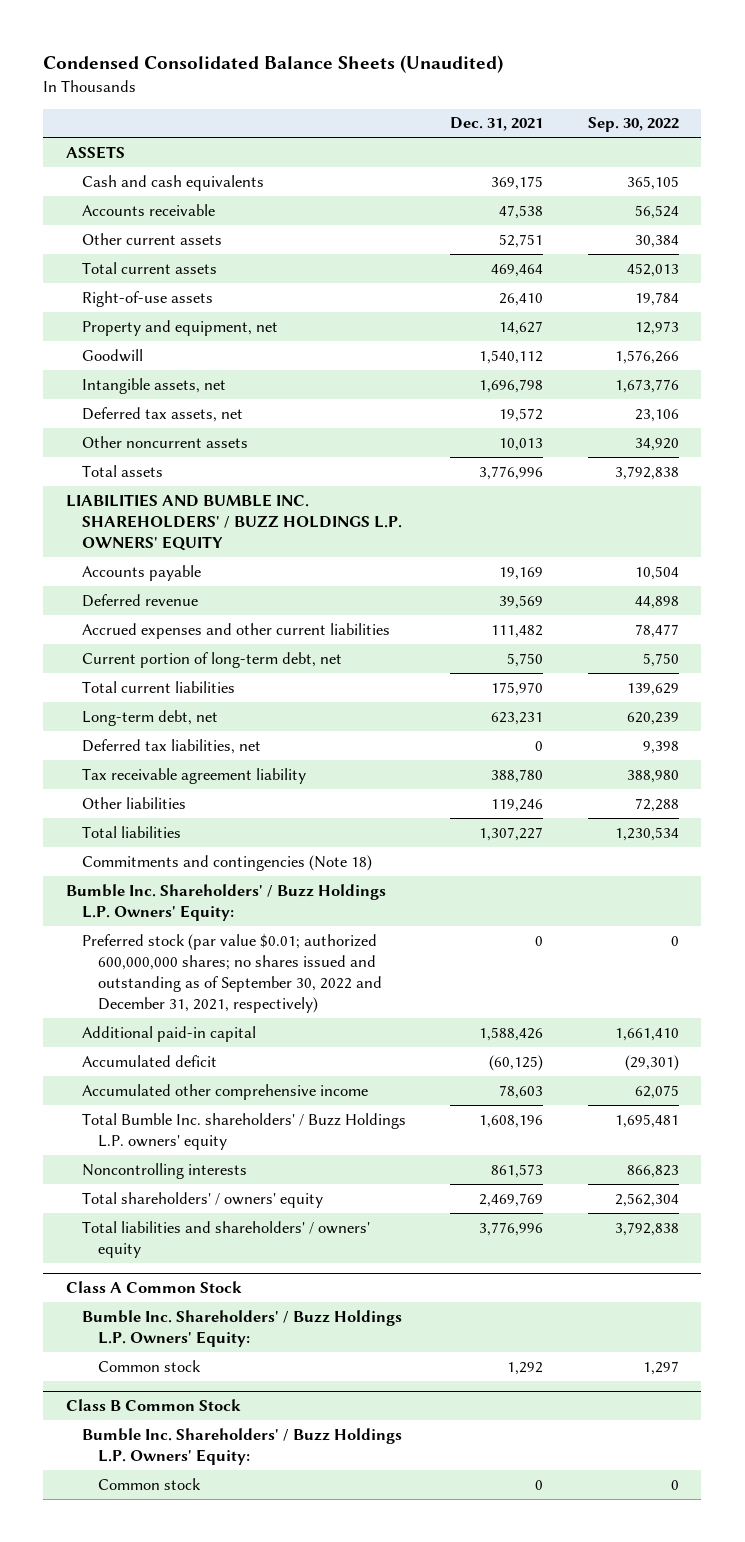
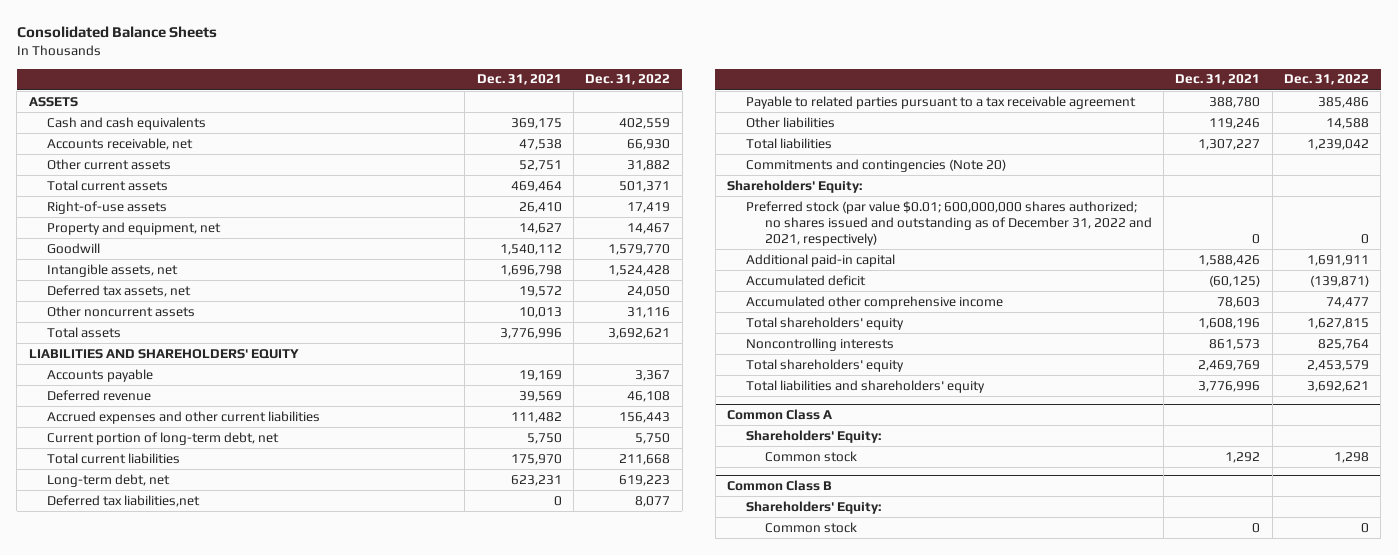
[43,55,504,74] Condensed Consolidated Balance Sheets (Unaudited) -> [16,26,217,39] Consolidated Balance Sheets
[587,117,679,133] Sep. 30, 2022 -> none
none -> [585,74,671,86] Dec. 31, 2022
[81,203,215,216] Accounts receivable -> [47,137,194,150] Accounts receivable, net
[65,493,402,551] LIABILITIES AND BUMBLE INC. SHAREHOLDERS' / BUZZ HOLDINGS L.P. OWNERS' EQUITY -> [28,348,299,359] LIABILITIES AND SHAREHOLDERS' EQUITY
[81,738,261,754] Deferred tax liabilities, net -> [47,494,201,507] Deferred tax liabilities,net
[81,767,306,784] Tax receivable agreement liability -> [745,95,1136,109] Payable to related parties pursuant to a tax receivable agreement
[81,854,372,871] Commitments and contingencies (Note 18) -> [745,158,1006,172] Commitments and contingencies (Note 20)
[65,883,386,921] Bumble Inc. Shareholders' / Buzz Holdings L.P. Owners' Equity: -> [727,179,863,193] Shareholders' Equity:
[81,933,383,1013] Preferred stock (par value $0.01; authorized 600,000,000 shares; no shares issued and outstanding as of September 30, 2022 and December 31, 2021, respectively) -> [745,200,1152,247] Preferred stock (par value $0.01; 600,000,000 shares authorized; no shares issued and outstanding as of December 31, 2022 and 2021, respectively)
[81,1112,406,1150] Total Bumble Inc. shareholders' / Buzz Holdings L.P. owners' equity -> [745,316,904,330] Total shareholders' equity
[81,1191,323,1208] Total shareholders' / owners' equity -> [745,358,904,372] Total shareholders' equity
[81,1220,370,1258] Total liabilities and shareholders' / owners' equity -> [745,379,985,393] Total liabilities and shareholders' equity
[65,1281,242,1294] Class A Common Stock -> [727,408,833,420] Common Class A
[81,1309,402,1347] Bumble Inc. Shareholders' / Buzz Holdings L.P. Owners' Equity: -> [745,429,881,443] Shareholders' Equity:
[65,1399,241,1412] Class B Common Stock -> [727,479,833,491] Common Class B
[81,1427,402,1465] Bumble Inc. Shareholders' / Buzz Holdings L.P. Owners' Equity: -> [745,500,881,514] Shareholders' Equity:

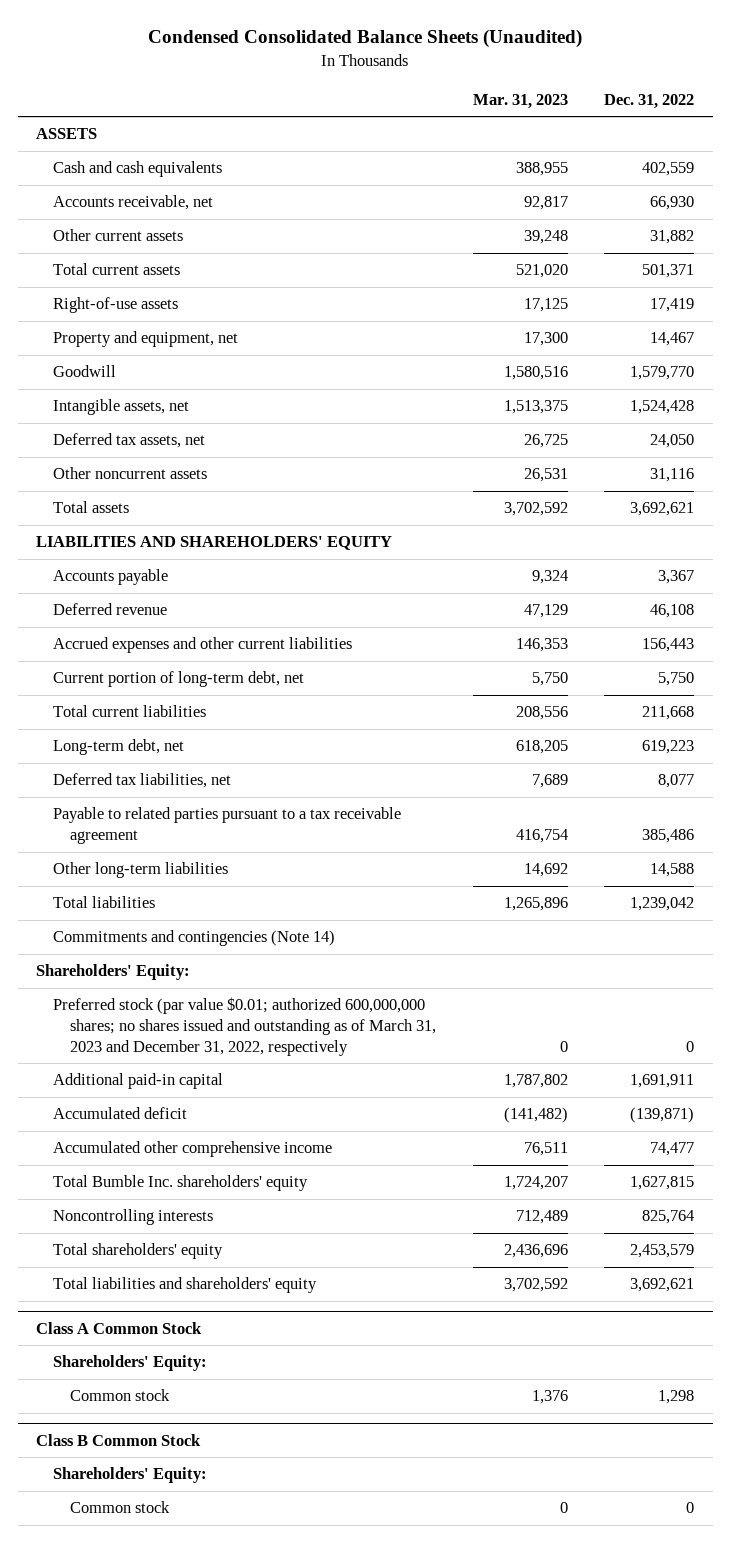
[16,26,217,39] Consolidated Balance Sheets -> [148,29,583,49] Condensed Consolidated Balance Sheets (Unaudited)
[476,74,562,86] Dec. 31, 2021 -> none
none -> [472,93,568,109] Mar. 31, 2023
[47,494,201,507] Deferred tax liabilities,net -> [52,773,231,789] Deferred tax liabilities, net
[745,116,835,128] Other liabilities -> [52,862,228,879] Other long-term liabilities
[745,158,1006,172] Commitments and contingencies (Note 20) -> [52,930,335,947] Commitments and contingencies (Note 14)
[745,200,1152,247] Preferred stock (par value $0.01; 600,000,000 shares authorized; no shares issued and outstanding as of December 31, 2022 and 2021, respectively) -> [52,997,436,1056] Preferred stock (par value $0.01; authorized 600,000,000 shares; no shares issued and outstanding as of March 31, 2023 and December 31, 2022, respectively
[745,316,904,330] Total shareholders' equity -> [52,1175,308,1192] Total Bumble Inc. shareholders' equity
[727,408,833,420] Common Class A -> [36,1321,203,1334] Class A Common Stock
[727,479,833,491] Common Class B -> [36,1433,202,1446] Class B Common Stock

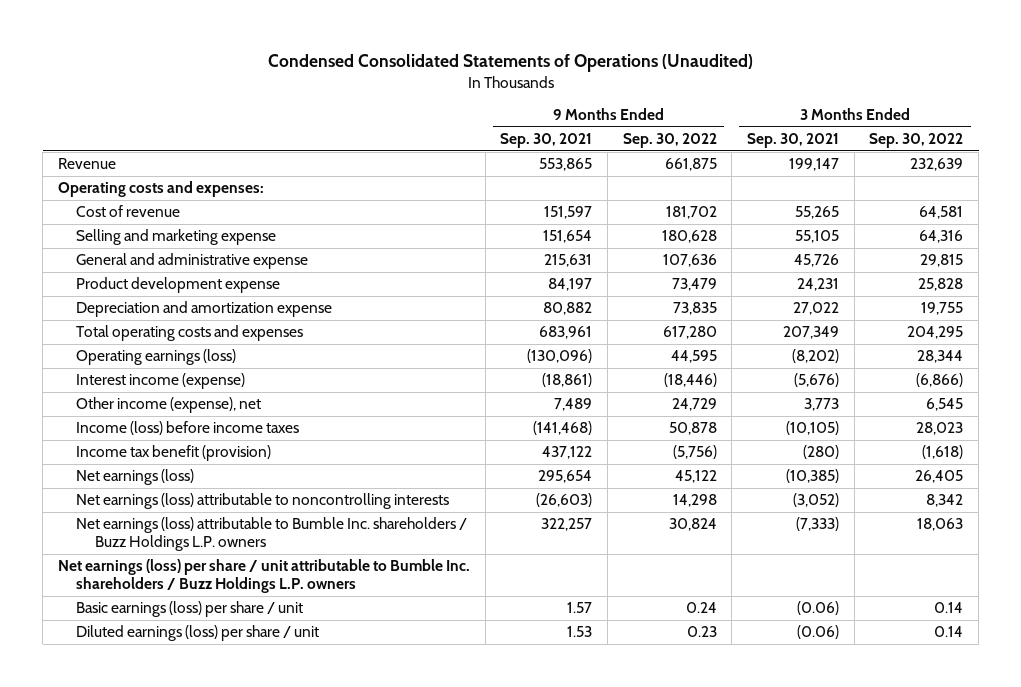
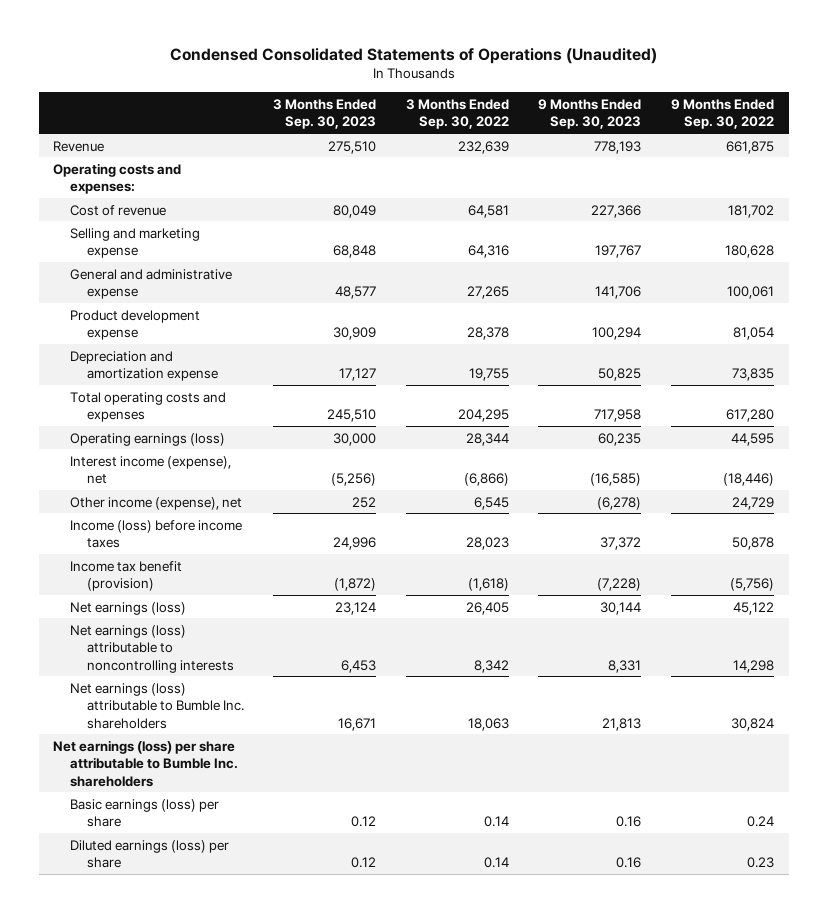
[500,133,593,149] Sep. 30, 2021 -> none
[747,133,840,149] Sep. 30, 2021 -> none
none -> [273,98,377,130] 3 Months Ended Sep. 30, 2023
none -> [538,98,642,130] 9 Months Ended Sep. 30, 2023
[662,254,717,268] 107,636 -> [726,286,774,300] 100,061
[920,254,964,268] 29,815 -> [466,286,509,300] 27,265
[671,278,717,292] 73,479 -> [732,327,774,341] 81,054
[918,278,964,292] 25,828 -> [466,327,509,341] 28,378
[76,373,246,390] Interest income (expense) -> [70,455,232,485] Interest income (expense), net
[76,517,468,552] Net earnings (loss) attributable to Bumble Inc. shareholders / Buzz Holdings L.P. owners -> [70,682,244,729] Net earnings (loss) attributable to Bumble Inc. shareholders
[58,559,471,594] Net earnings (loss) per share / unit attributable to Bumble Inc. shareholders / Buzz Holdings L.P. owners -> [53,739,239,787] Net earnings (loss) per share attributable to Bumble Inc. shareholders
[76,601,304,618] Basic earnings (loss) per share / unit -> [70,798,220,828] Basic earnings (loss) per share
[76,625,320,642] Diluted earnings (loss) per share / unit -> [70,839,230,869] Diluted earnings (loss) per share

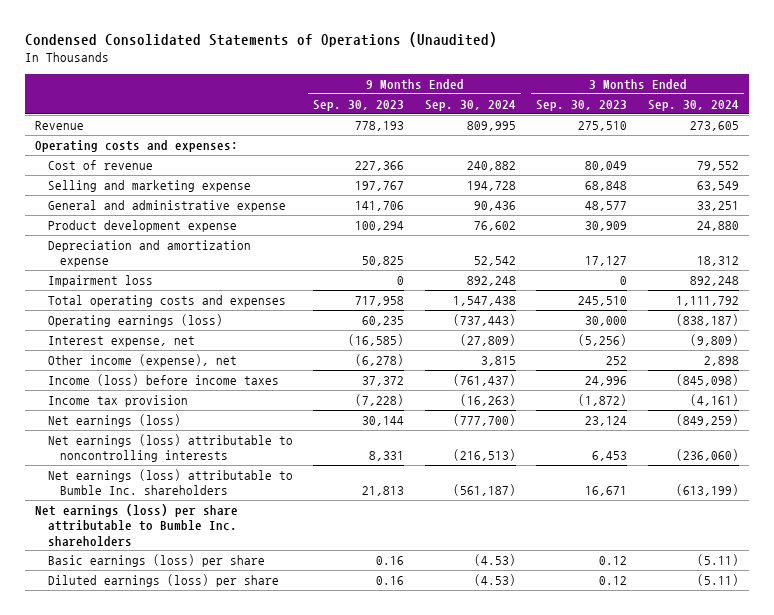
[405,98,509,130] 3 Months Ended Sep. 30, 2022 -> none
[670,98,774,130] 9 Months Ended Sep. 30, 2022 -> none
none -> [424,99,516,111] Sep. 30, 2024
none -> [647,99,739,111] Sep. 30, 2024
none -> [47,274,153,287] Impairment loss
[70,455,232,485] Interest income (expense), net -> [47,335,195,347] Interest expense, net
[70,560,183,592] Income tax benefit (provision) -> [47,394,188,407] Income tax provision

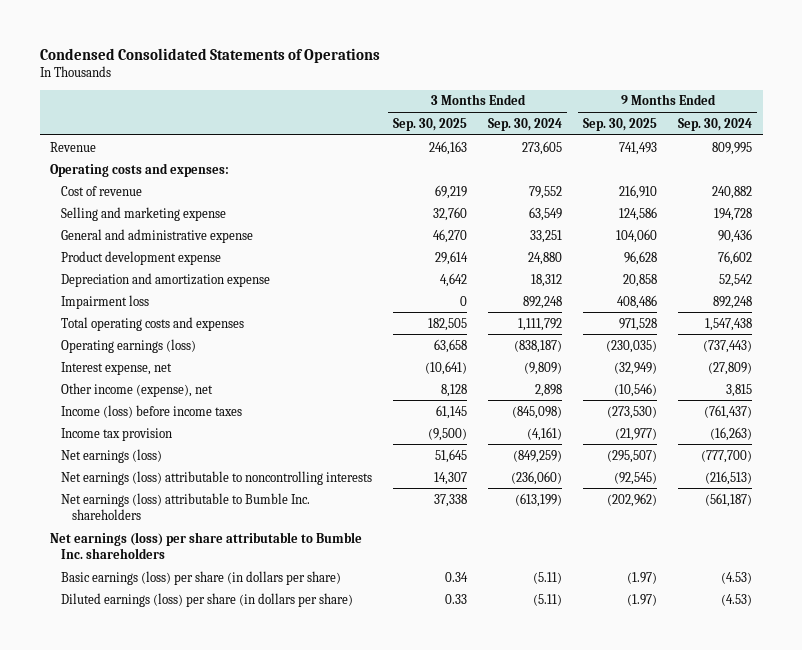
[24,32,497,48] Condensed Consolidated Statements of Operations (Unaudited) -> [39,47,380,63] Condensed Consolidated Statements of Operations
[313,99,405,111] Sep. 30, 2023 -> none
[536,99,628,111] Sep. 30, 2023 -> none
none -> [393,117,468,131] Sep. 30, 2025
none -> [583,117,658,131] Sep. 30, 2025
[47,553,265,567] Basic earnings (loss) per share -> [61,570,342,585] Basic earnings (loss) per share (in dollars per share)
[47,573,279,587] Diluted earnings (loss) per share -> [61,592,354,607] Diluted earnings (loss) per share (in dollars per share)

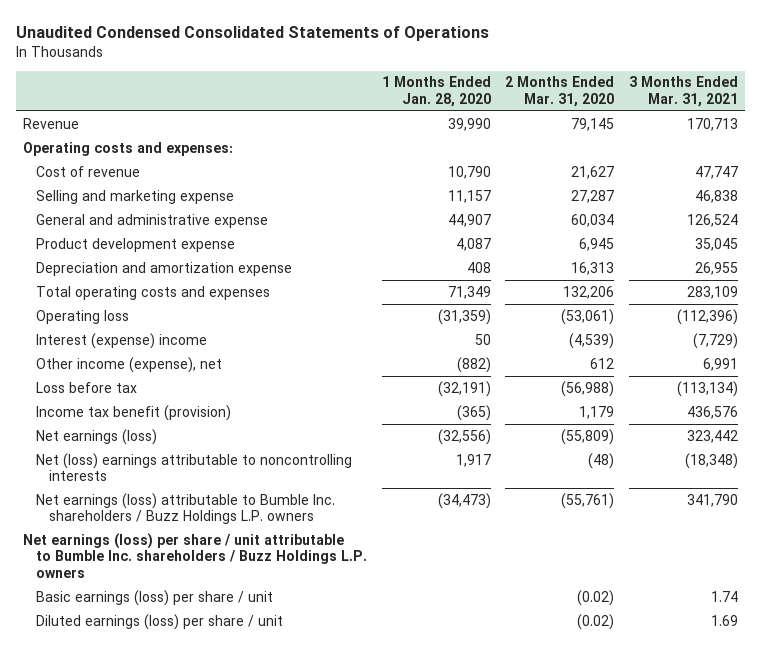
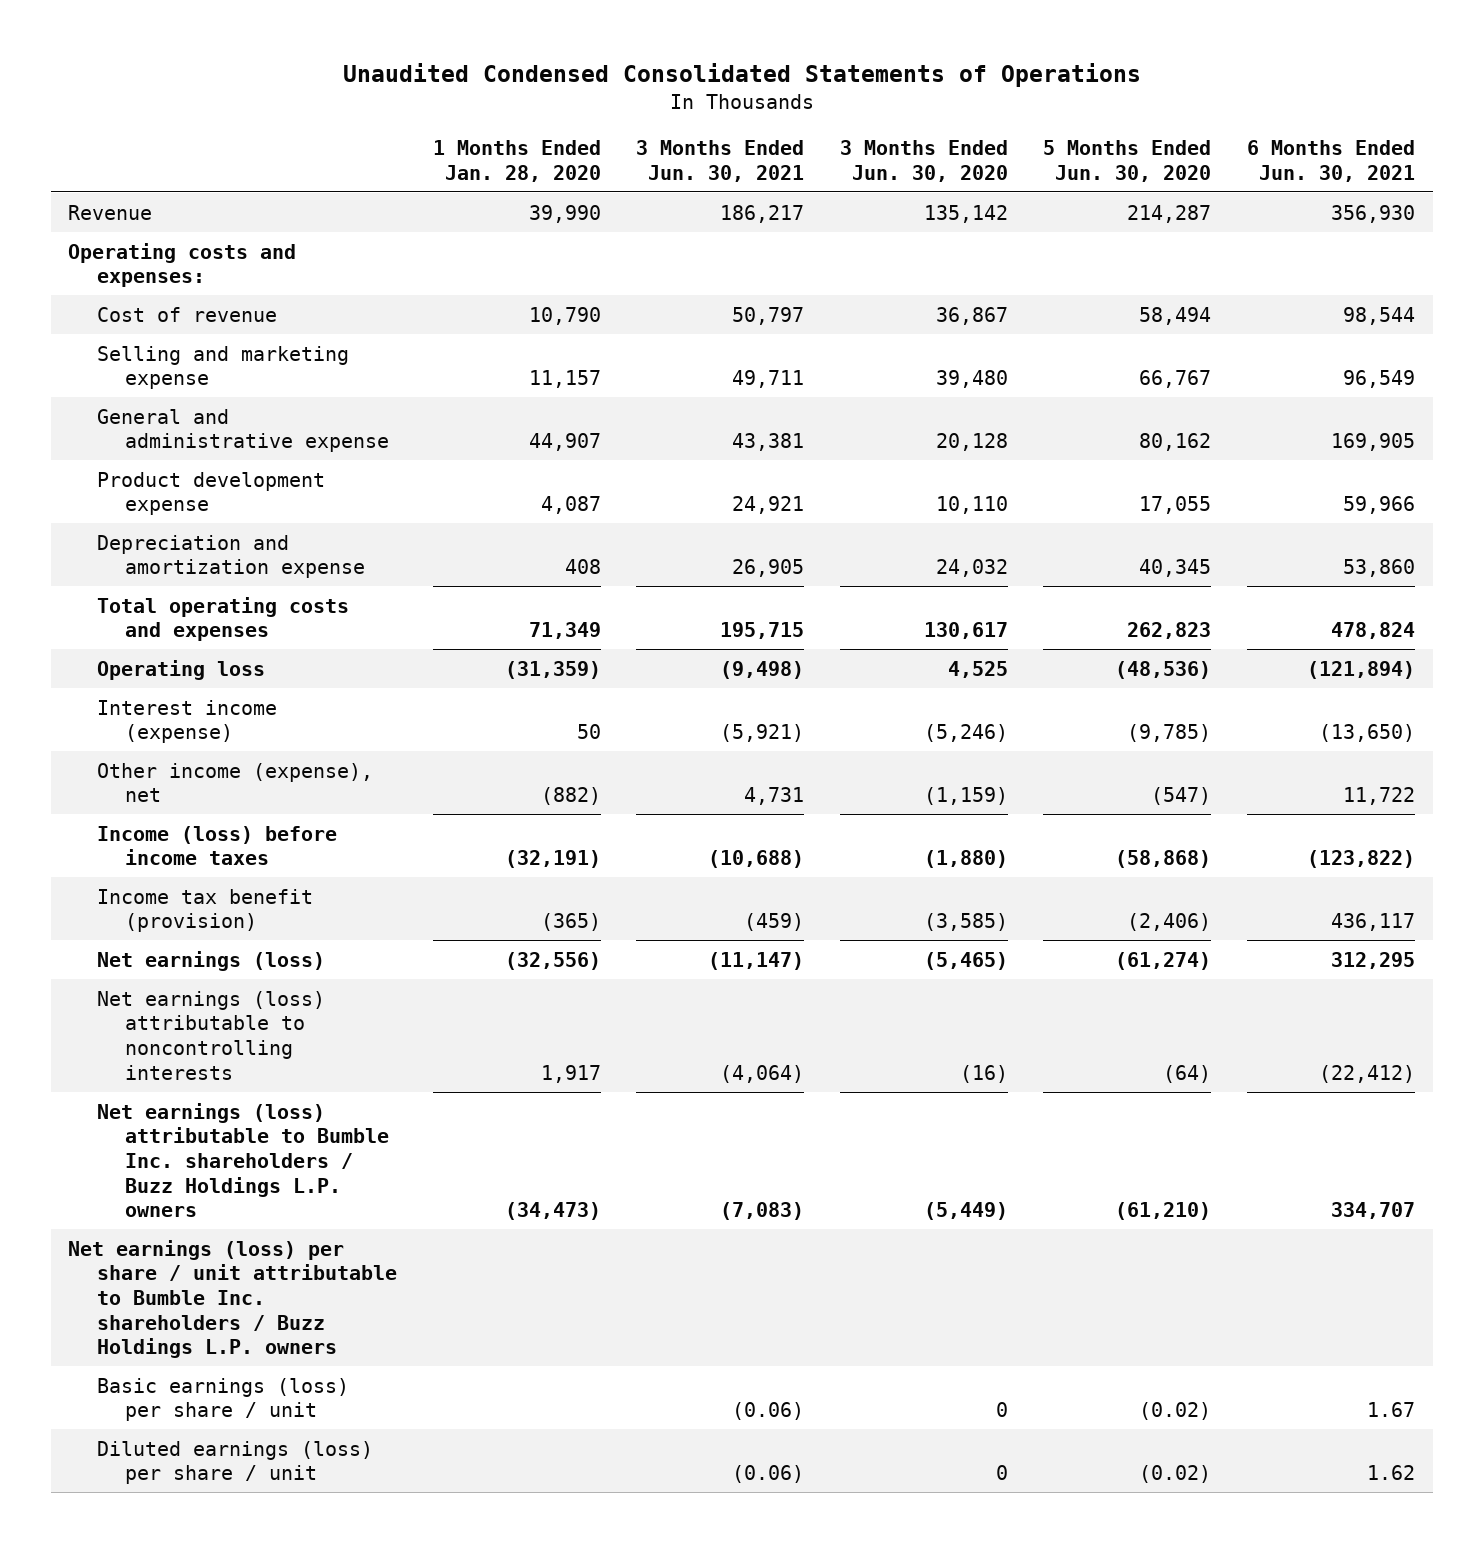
[505,76,615,107] 2 Months Ended Mar. 31, 2020 -> none
[629,76,739,107] 3 Months Ended Mar. 31, 2021 -> none
none -> [636,140,805,182] 3 Months Ended Jun. 30, 2021
none -> [839,140,1008,182] 3 Months Ended Jun. 30, 2020
none -> [1043,140,1212,182] 5 Months Ended Jun. 30, 2020
none -> [1247,140,1416,182] 6 Months Ended Jun. 30, 2021
[35,332,207,349] Interest (expense) income -> [96,699,277,744] Interest income (expense)
[35,381,137,393] Loss before tax -> [96,825,337,866] Income (loss) before income taxes
[35,452,352,482] Net (loss) earnings attributable to noncontrolling interests -> [96,990,325,1080] Net earnings (loss) attributable to noncontrolling interests

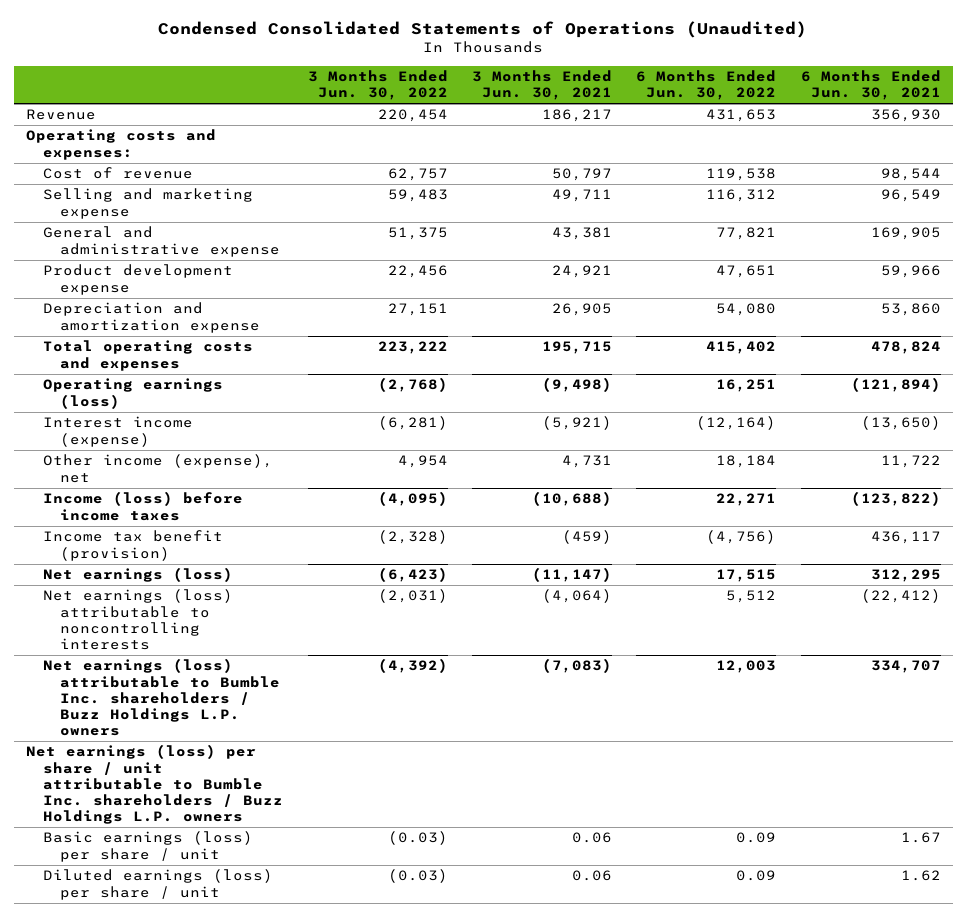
[342,62,1141,87] Unaudited Condensed Consolidated Statements of Operations -> [158,21,808,39] Condensed Consolidated Statements of Operations (Unaudited)
[432,140,601,182] 1 Months Ended Jan. 28, 2020 -> none
[839,140,1008,182] 3 Months Ended Jun. 30, 2020 -> none
[1043,140,1212,182] 5 Months Ended Jun. 30, 2020 -> none
none -> [307,70,448,101] 3 Months Ended Jun. 30, 2022
none -> [636,70,777,101] 6 Months Ended Jun. 30, 2022
[96,659,265,680] Operating loss -> [43,378,224,409] Operating earnings (loss)
[732,1402,805,1421] (0.06) -> [571,832,612,844] 0.06
[732,1465,805,1484] (0.06) -> [571,870,612,882] 0.06

